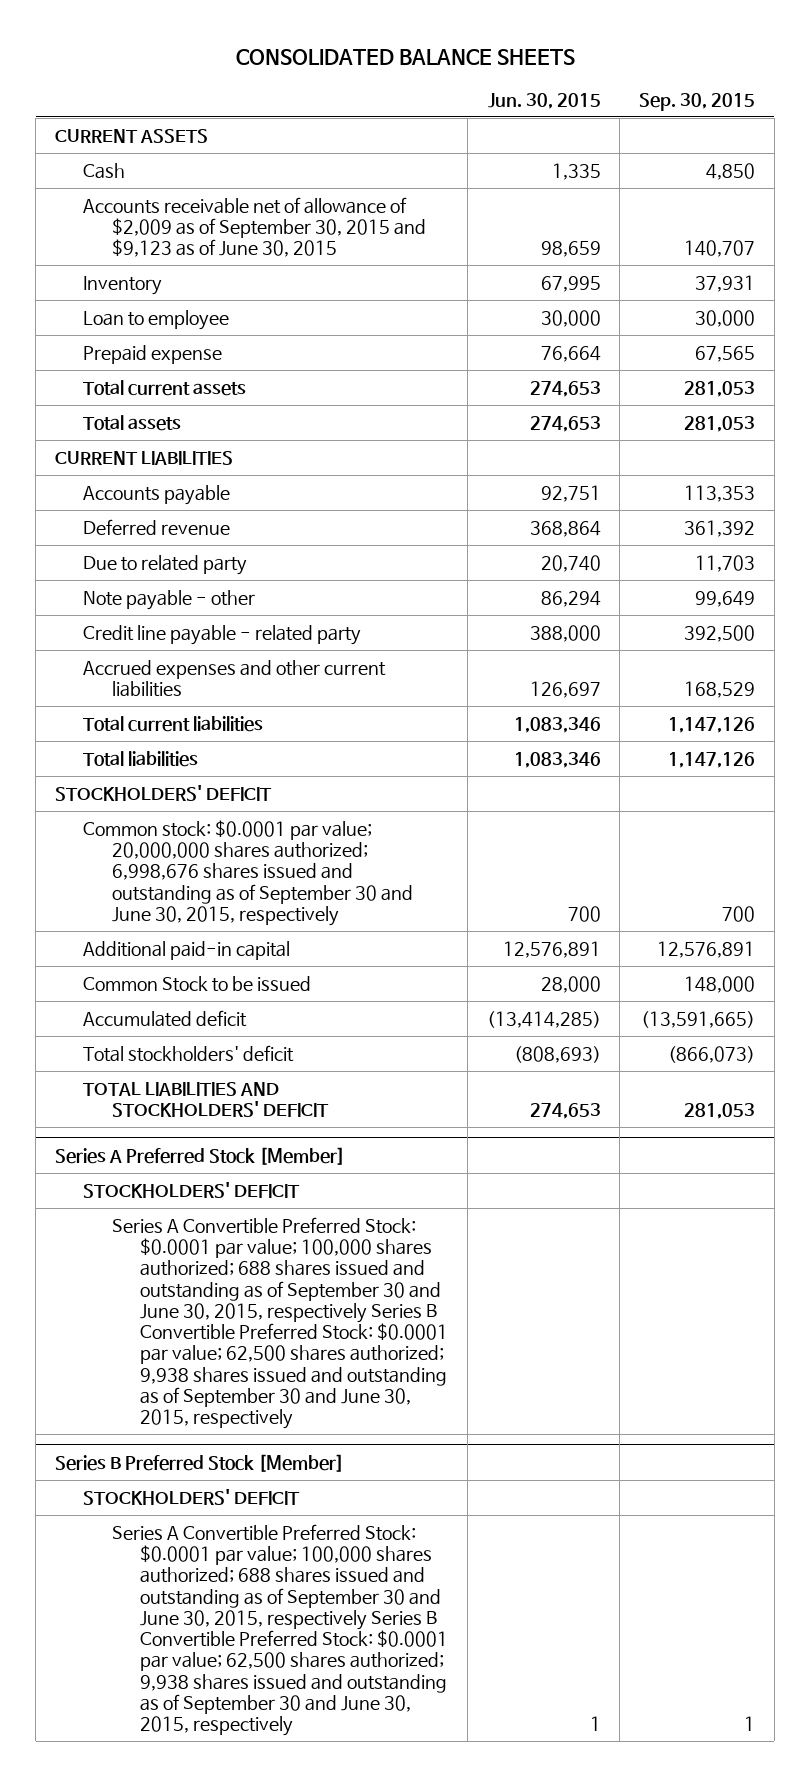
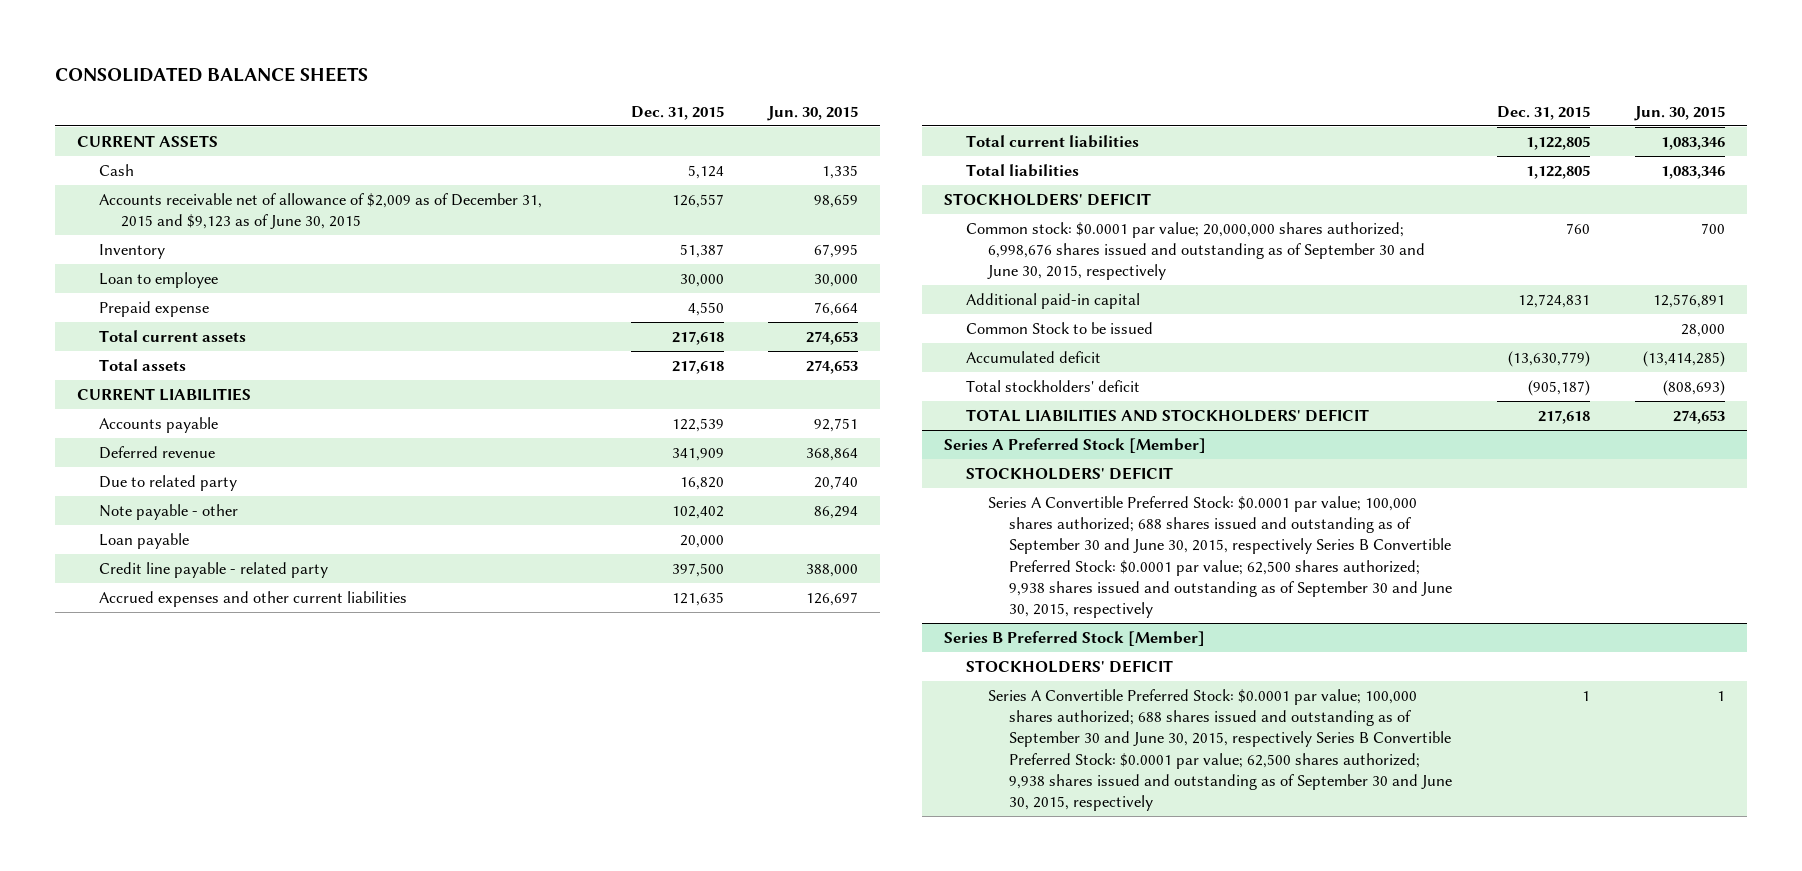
[639,92,756,111] Sep. 30, 2015 -> none
none -> [630,105,724,120] Dec. 31, 2015
[83,197,426,258] Accounts receivable net of allowance of $2,009 as of September 30, 2015 and $9,123 as of June 30, 2015 -> [99,192,543,230] Accounts receivable net of allowance of $2,009 as of December 31, 2015 and $9,123 as of June 30, 2015
none -> [99,532,190,549] Loan payable

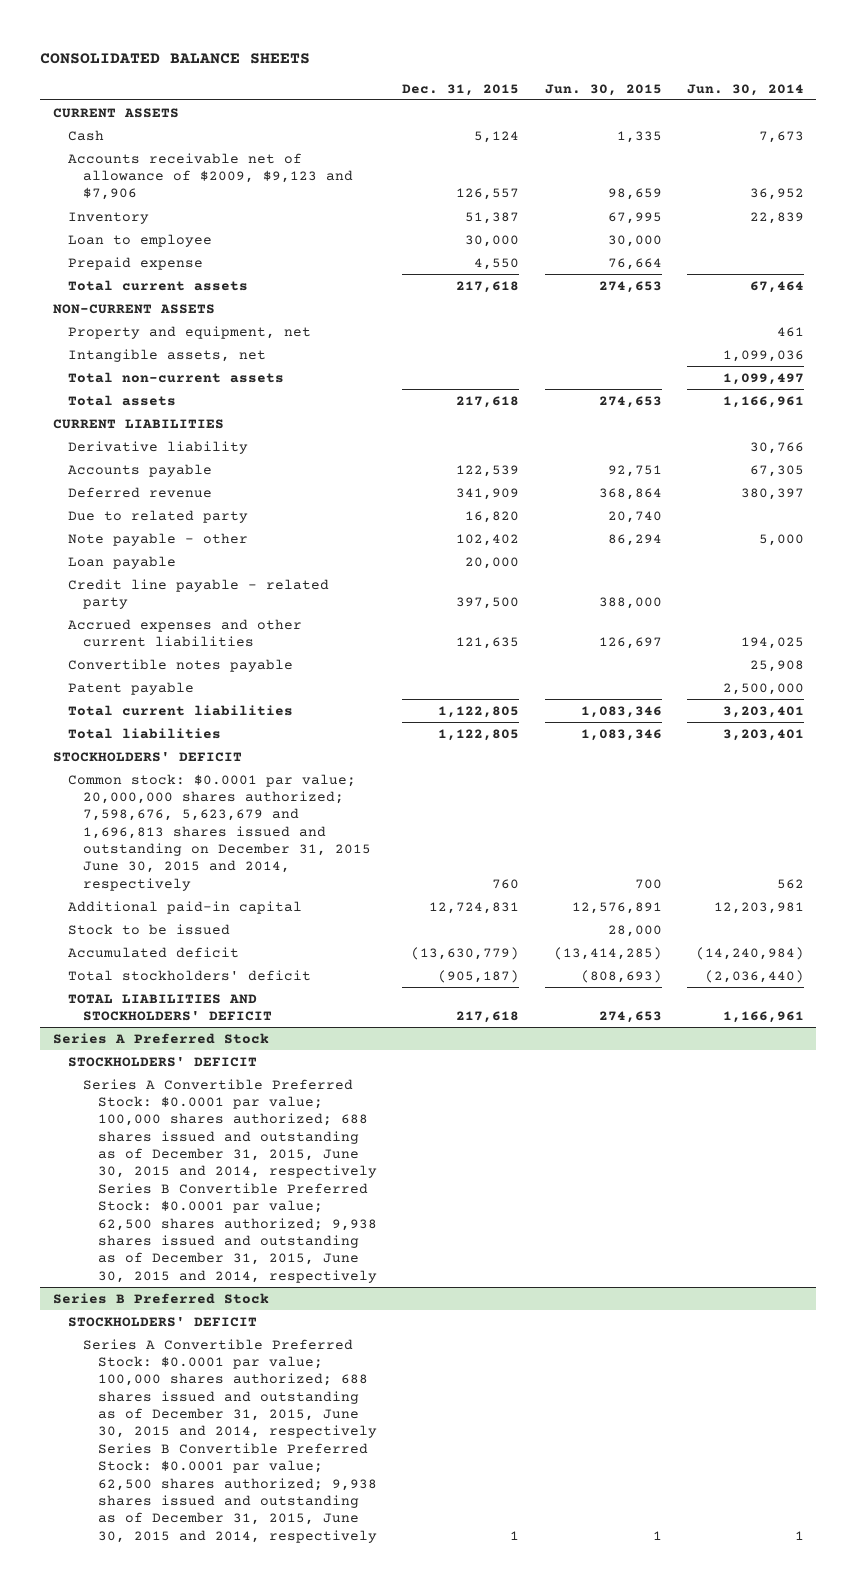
none -> [686,83,804,96] Jun. 30, 2014
[99,192,543,230] Accounts receivable net of allowance of $2,009 as of December 31, 2015 and $9,123 as of June 30, 2015 -> [67,152,354,201] Accounts receivable net of allowance of $2009, $9,123 and $7,906
none -> [52,303,215,314] NON-CURRENT ASSETS
none -> [67,325,311,339] Property and equipment, net
none -> [67,348,266,362] Intangible assets, net
none -> [67,371,284,383] Total non-current assets
none -> [67,440,248,454] Derivative liability
none -> [67,658,293,672] Convertible notes payable
none -> [67,681,194,695] Patent payable
[965,221,1425,281] Common stock: $0.0001 par value; 20,000,000 shares authorized; 6,998,676 shares issued and outstanding as of September 30 and June 30, 2015, respectively -> [67,773,372,891] Common stock: $0.0001 par value; 20,000,000 shares authorized; 7,598,676, 5,623,679 and 1,696,813 shares issued and outstanding on December 31, 2015 June 30, 2015 and 2014, respectively
[965,321,1153,334] Common Stock to be issued -> [67,923,230,935] Stock to be issued
[943,437,1206,453] Series A Preferred Stock [Member] -> [52,1032,269,1044] Series A Preferred Stock
[987,495,1453,619] Series A Convertible Preferred Stock: $0.0001 par value; 100,000 shares authorized; 688 shares issued and outstanding as of September 30 and June 30, 2015, respectively Series B Convertible Preferred Stock: $0.0001 par value; 62,500 shares authorized; 9,938 shares issued and outstanding as of September 30 and June 30, 2015, respectively -> [83,1078,378,1283] Series A Convertible Preferred Stock: $0.0001 par value; 100,000 shares authorized; 688 shares issued and outstanding as of December 31, 2015, June 30, 2015 and 2014, respectively Series B Convertible Preferred Stock: $0.0001 par value; 62,500 shares authorized; 9,938 shares issued and outstanding as of December 31, 2015, June 30, 2015 and 2014, respectively
[943,630,1205,646] Series B Preferred Stock [Member] -> [52,1292,269,1304] Series B Preferred Stock
[987,688,1453,812] Series A Convertible Preferred Stock: $0.0001 par value; 100,000 shares authorized; 688 shares issued and outstanding as of September 30 and June 30, 2015, respectively Series B Convertible Preferred Stock: $0.0001 par value; 62,500 shares authorized; 9,938 shares issued and outstanding as of September 30 and June 30, 2015, respectively -> [83,1338,378,1543] Series A Convertible Preferred Stock: $0.0001 par value; 100,000 shares authorized; 688 shares issued and outstanding as of December 31, 2015, June 30, 2015 and 2014, respectively Series B Convertible Preferred Stock: $0.0001 par value; 62,500 shares authorized; 9,938 shares issued and outstanding as of December 31, 2015, June 30, 2015 and 2014, respectively

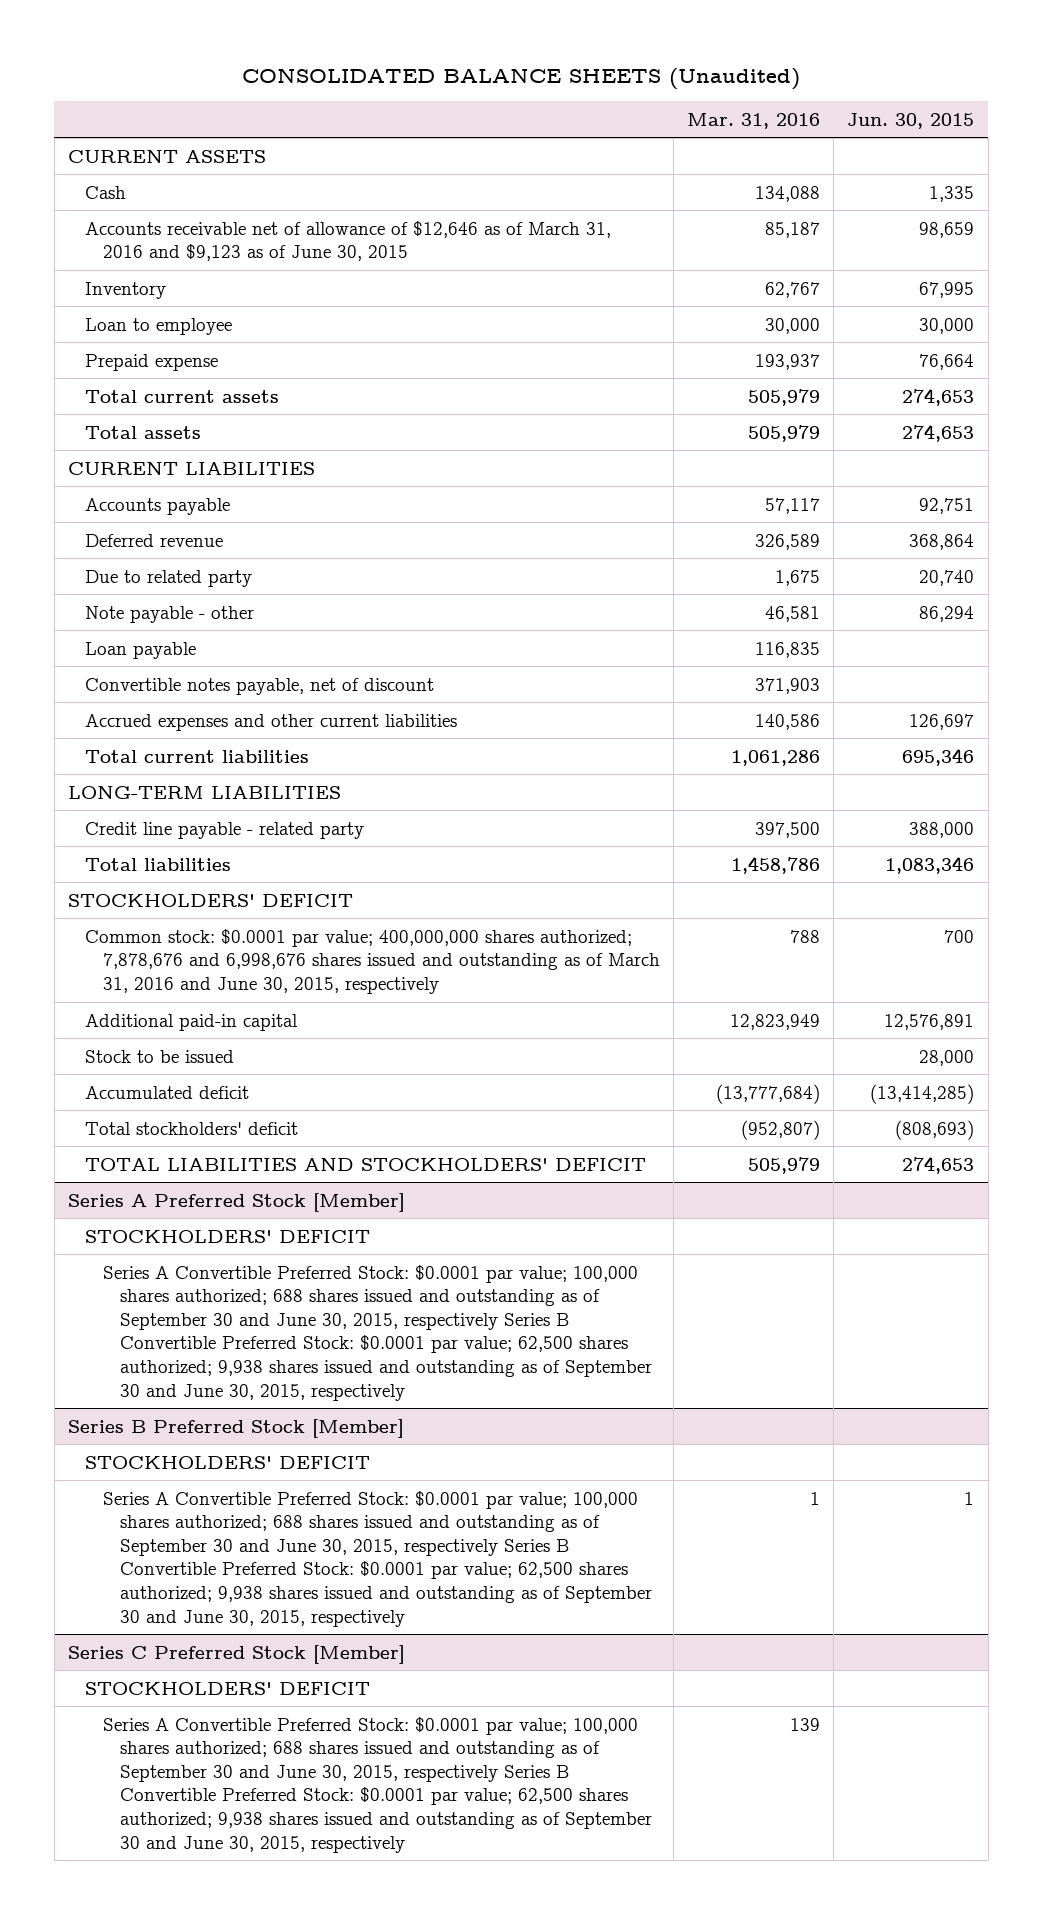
[40,52,311,64] CONSOLIDATED BALANCE SHEETS -> [242,67,801,90] CONSOLIDATED BALANCE SHEETS (Unaudited)
[402,83,520,96] Dec. 31, 2015 -> none
[686,83,804,96] Jun. 30, 2014 -> none
none -> [686,112,820,129] Mar. 31, 2016
[67,152,354,201] Accounts receivable net of allowance of $2009, $9,123 and $7,906 -> [85,220,612,262] Accounts receivable net of allowance of $12,646 as of March 31, 2016 and $9,123 as of June 30, 2015
[52,303,215,314] NON-CURRENT ASSETS -> none
[67,325,311,339] Property and equipment, net -> none
[67,348,266,362] Intangible assets, net -> none
[67,371,284,383] Total non-current assets -> none
[67,440,248,454] Derivative liability -> none
none -> [85,677,435,695] Convertible notes payable, net of discount
[67,658,293,672] Convertible notes payable -> none
[67,681,194,695] Patent payable -> none
[580,705,662,718] 1,083,346 -> [902,747,975,766] 695,346
none -> [67,785,341,799] LONG-TERM LIABILITIES
[67,578,329,609] Credit line payable - related party -> [85,821,365,839] Credit line payable - related party
[67,773,372,891] Common stock: $0.0001 par value; 20,000,000 shares authorized; 7,598,676, 5,623,679 and 1,696,813 shares issued and outstanding on December 31, 2015 June 30, 2015 and 2014, respectively -> [85,928,660,994] Common stock: $0.0001 par value; 400,000,000 shares authorized; 7,878,676 and 6,998,676 shares issued and outstanding as of March 31, 2016 and June 30, 2015, respectively
[52,1032,269,1044] Series A Preferred Stock -> [67,1192,405,1212] Series A Preferred Stock [Member]
[83,1078,378,1283] Series A Convertible Preferred Stock: $0.0001 par value; 100,000 shares authorized; 688 shares issued and outstanding as of December 31, 2015, June 30, 2015 and 2014, respectively Series B Convertible Preferred Stock: $0.0001 par value; 62,500 shares authorized; 9,938 shares issued and outstanding as of December 31, 2015, June 30, 2015 and 2014, respectively -> [102,1264,652,1401] Series A Convertible Preferred Stock: $0.0001 par value; 100,000 shares authorized; 688 shares issued and outstanding as of September 30 and June 30, 2015, respectively Series B Convertible Preferred Stock: $0.0001 par value; 62,500 shares authorized; 9,938 shares issued and outstanding as of September 30 and June 30, 2015, respectively
[52,1292,269,1304] Series B Preferred Stock -> [67,1418,404,1438] Series B Preferred Stock [Member]
[83,1338,378,1543] Series A Convertible Preferred Stock: $0.0001 par value; 100,000 shares authorized; 688 shares issued and outstanding as of December 31, 2015, June 30, 2015 and 2014, respectively Series B Convertible Preferred Stock: $0.0001 par value; 62,500 shares authorized; 9,938 shares issued and outstanding as of December 31, 2015, June 30, 2015 and 2014, respectively -> [102,1490,652,1627] Series A Convertible Preferred Stock: $0.0001 par value; 100,000 shares authorized; 688 shares issued and outstanding as of September 30 and June 30, 2015, respectively Series B Convertible Preferred Stock: $0.0001 par value; 62,500 shares authorized; 9,938 shares issued and outstanding as of September 30 and June 30, 2015, respectively
none -> [67,1644,405,1664] Series C Preferred Stock [Member]
none -> [85,1681,371,1695] STOCKHOLDERS' DEFICIT
none -> [102,1716,652,1853] Series A Convertible Preferred Stock: $0.0001 par value; 100,000 shares authorized; 688 shares issued and outstanding as of September 30 and June 30, 2015, respectively Series B Convertible Preferred Stock: $0.0001 par value; 62,500 shares authorized; 9,938 shares issued and outstanding as of September 30 and June 30, 2015, respectively

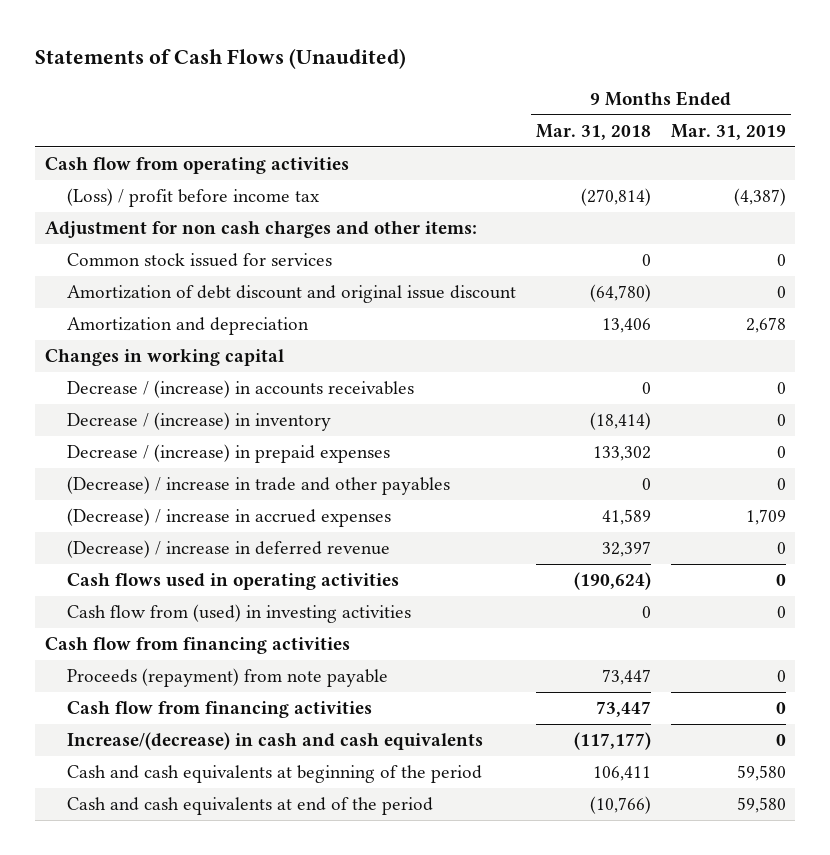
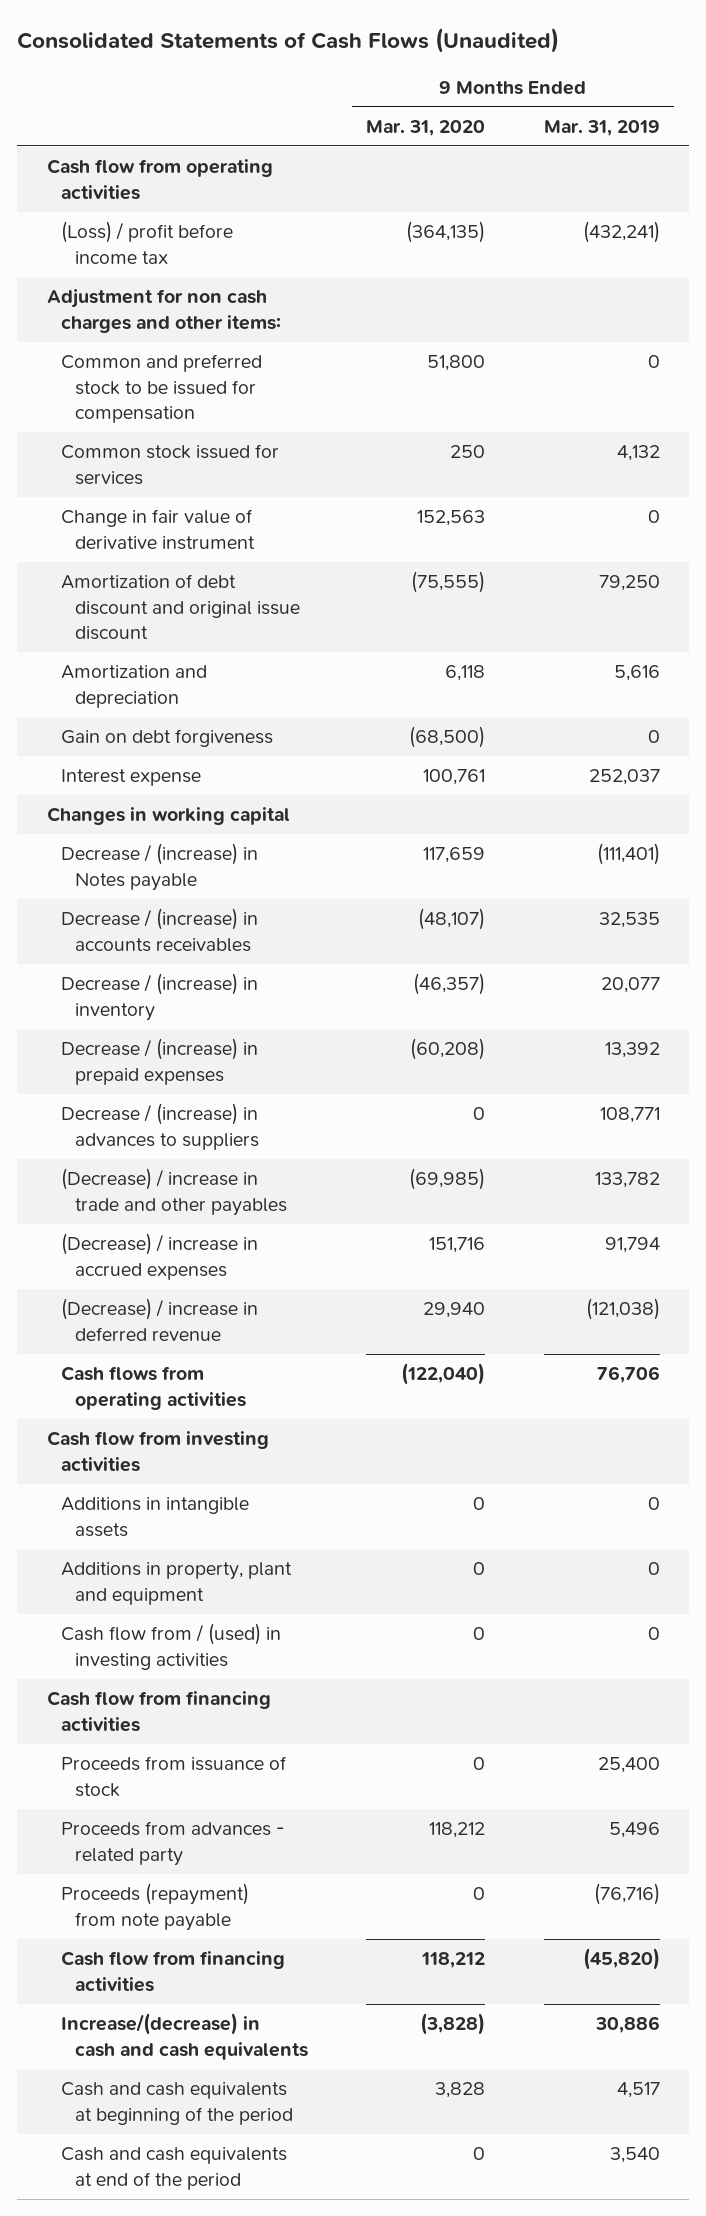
[34,48,406,70] Statements of Cash Flows (Unaudited) -> [17,28,560,54] Consolidated Statements of Cash Flows (Unaudited)
[535,123,651,140] Mar. 31, 2018 -> none
none -> [366,119,486,136] Mar. 31, 2020
[733,188,786,207] (4,387) -> [582,221,660,244] (432,241)
none -> [60,354,262,424] Common and preferred stock to be issued for compensation
[776,254,786,267] 0 -> [616,445,660,462] 4,132
none -> [60,509,255,550] Change in fair value of derivative instrument
[776,286,786,299] 0 -> [598,575,660,592] 79,250
[745,317,786,334] 2,678 -> [613,665,660,682] 5,616
none -> [60,729,273,748] Gain on debt forgiveness
none -> [60,769,201,787] Interest expense
none -> [60,843,258,891] Decrease / (increase) in Notes payable
[776,382,786,395] 0 -> [598,912,660,929] 32,535
[776,414,786,427] 0 -> [600,977,660,994] 20,077
[776,446,786,459] 0 -> [604,1042,660,1059] 13,392
none -> [60,1103,259,1150] Decrease / (increase) in advances to suppliers
[776,478,786,491] 0 -> [594,1172,660,1189] 133,782
[745,509,786,526] 1,709 -> [604,1237,660,1254] 91,794
[776,542,786,555] 0 -> [585,1298,660,1321] (121,038)
[66,573,399,591] Cash flows used in operating activities -> [60,1366,246,1410] Cash flows from operating activities
[775,574,786,587] 0 -> [596,1366,660,1384] 76,706
none -> [46,1431,269,1472] Cash flow from investing activities
none -> [60,1497,249,1537] Additions in intangible assets
none -> [60,1562,292,1605] Additions in property, plant and equipment
[66,604,411,624] Cash flow from (used) in investing activities -> [60,1623,281,1670] Cash flow from / (used) in investing activities
none -> [60,1756,287,1797] Proceeds from issuance of stock
none -> [60,1821,284,1866] Proceeds from advances - related party
[776,670,786,683] 0 -> [593,1883,660,1906] (76,716)
[775,702,786,715] 0 -> [582,1948,660,1971] (45,820)
[775,734,786,747] 0 -> [594,2016,660,2034] 30,886
[736,765,786,782] 59,580 -> [616,2082,660,2099] 4,517
[736,797,786,814] 59,580 -> [609,2147,660,2164] 3,540

